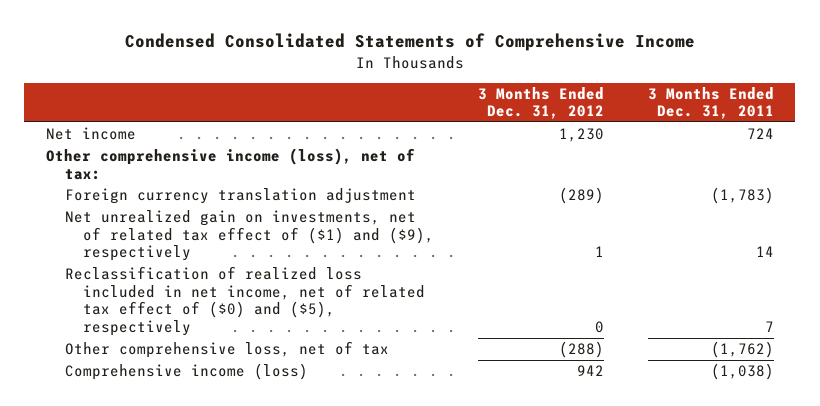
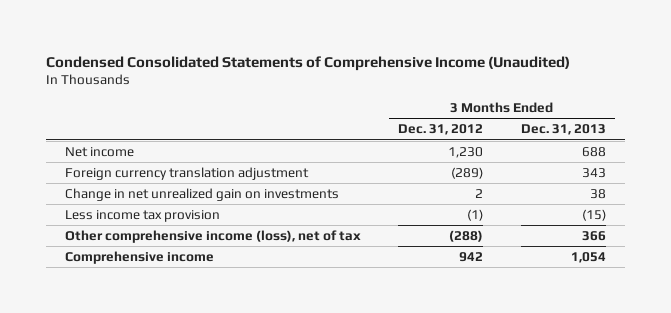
[124,33,695,52] Condensed Consolidated Statements of Comprehensive Income -> [45,55,570,71] Condensed Consolidated Statements of Comprehensive Income (Unaudited)
[647,86,774,120] 3 Months Ended Dec. 31, 2011 -> none
none -> [520,124,606,136] Dec. 31, 2013
[46,148,416,180] Other comprehensive income (loss), net of tax: -> none
[64,210,435,262] Net unrealized gain on investments, net of related tax effect of ($1) and ($9), respectively -> none
[64,266,426,336] Reclassification of realized loss included in net income, net of related tax effect of ($0) and ($5), respectively -> none
none -> [64,187,339,201] Change in net unrealized gain on investments
none -> [64,209,220,222] Less income tax provision
[64,341,389,359] Other comprehensive loss, net of tax -> [64,229,361,243] Other comprehensive income (loss), net of tax
[64,363,308,381] Comprehensive income (loss) -> [64,250,214,264] Comprehensive income

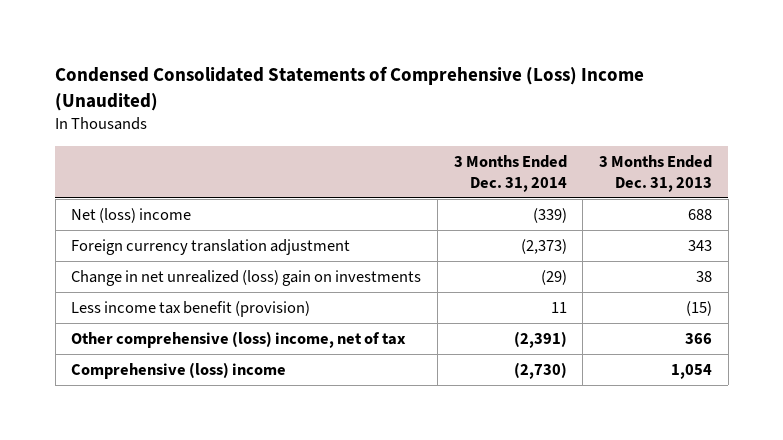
[45,55,570,71] Condensed Consolidated Statements of Comprehensive Income (Unaudited) -> [55,65,645,111] Condensed Consolidated Statements of Comprehensive (Loss) Income (Unaudited)
[398,124,484,136] Dec. 31, 2012 -> none
none -> [453,154,567,193] 3 Months Ended Dec. 31, 2014
[64,146,134,157] Net income -> [71,207,192,223] Net (loss) income
[64,187,339,201] Change in net unrealized gain on investments -> [71,269,422,286] Change in net unrealized (loss) gain on investments
[64,209,220,222] Less income tax provision -> [71,300,311,317] Less income tax benefit (provision)
[64,229,361,243] Other comprehensive income (loss), net of tax -> [71,330,407,348] Other comprehensive (loss) income, net of tax
[64,250,214,264] Comprehensive income -> [71,361,287,379] Comprehensive (loss) income

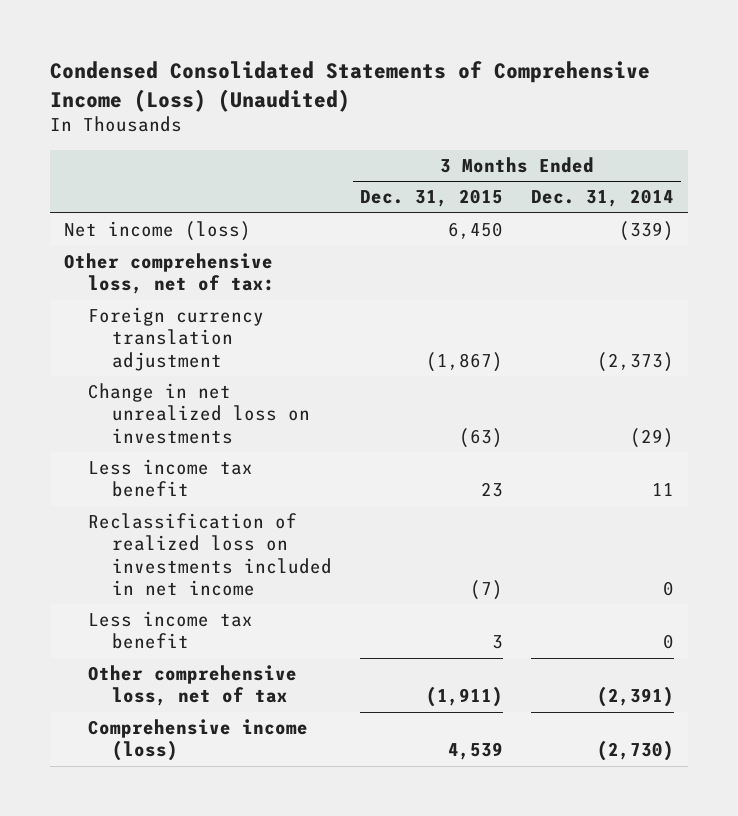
[55,65,645,111] Condensed Consolidated Statements of Comprehensive (Loss) Income (Unaudited) -> [49,61,650,112] Condensed Consolidated Statements of Comprehensive Income (Loss) (Unaudited)
[598,154,712,193] 3 Months Ended Dec. 31, 2013 -> none
none -> [359,189,503,208] Dec. 31, 2015
[71,207,192,223] Net (loss) income -> [63,221,251,242] Net income (loss)
none -> [63,253,275,295] Other comprehensive loss, net of tax:
[71,269,422,286] Change in net unrealized (loss) gain on investments -> [87,383,310,444] Change in net unrealized loss on investments
[71,300,311,317] Less income tax benefit (provision) -> [87,459,253,498] Less income tax benefit
none -> [87,513,332,596] Reclassification of realized loss on investments included in net income
none -> [87,611,253,650] Less income tax benefit
[71,330,407,348] Other comprehensive (loss) income, net of tax -> [87,665,297,707] Other comprehensive loss, net of tax
[71,361,287,379] Comprehensive (loss) income -> [87,719,308,762] Comprehensive income (loss)

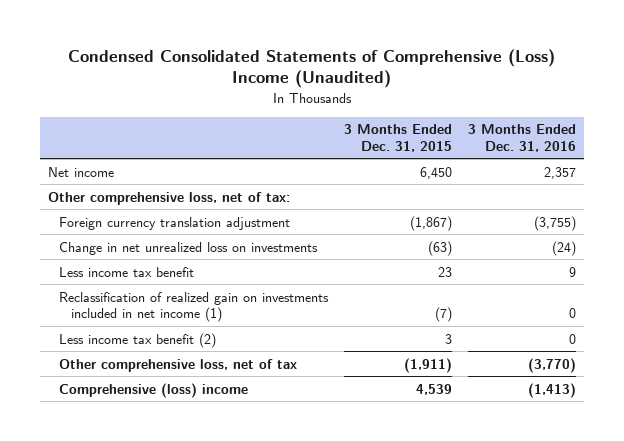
[49,61,650,112] Condensed Consolidated Statements of Comprehensive Income (Loss) (Unaudited) -> [67,48,555,89] Condensed Consolidated Statements of Comprehensive (Loss) Income (Unaudited)
[530,189,674,208] Dec. 31, 2014 -> none
none -> [468,124,577,152] 3 Months Ended Dec. 31, 2016
[63,221,251,242] Net income (loss) -> [47,166,114,177] Net income
[87,513,332,596] Reclassification of realized loss on investments included in net income -> [59,291,330,322] Reclassification of realized gain on investments included in net income (1)
[87,611,253,650] Less income tax benefit -> [59,332,217,348] Less income tax benefit (2)
[87,719,308,762] Comprehensive income (loss) -> [59,382,249,398] Comprehensive (loss) income

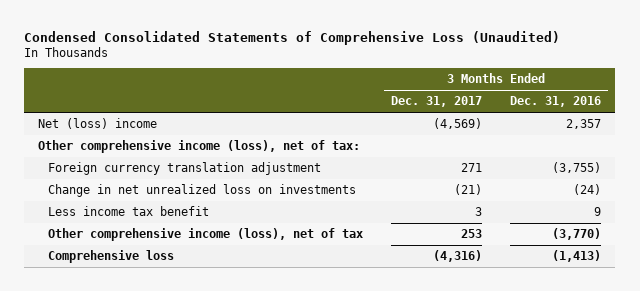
[67,48,555,89] Condensed Consolidated Statements of Comprehensive (Loss) Income (Unaudited) -> [24,30,561,45] Condensed Consolidated Statements of Comprehensive Loss (Unaudited)
[344,124,453,152] 3 Months Ended Dec. 31, 2015 -> none
none -> [390,96,482,108] Dec. 31, 2017
[47,166,114,177] Net income -> [38,118,158,130] Net (loss) income
[47,191,290,205] Other comprehensive loss, net of tax: -> [38,140,361,154] Other comprehensive income (loss), net of tax:
[59,291,330,322] Reclassification of realized gain on investments included in net income (1) -> none
[59,332,217,348] Less income tax benefit (2) -> none
[59,358,298,372] Other comprehensive loss, net of tax -> [47,228,363,242] Other comprehensive income (loss), net of tax
[59,382,249,398] Comprehensive (loss) income -> [47,250,174,264] Comprehensive loss

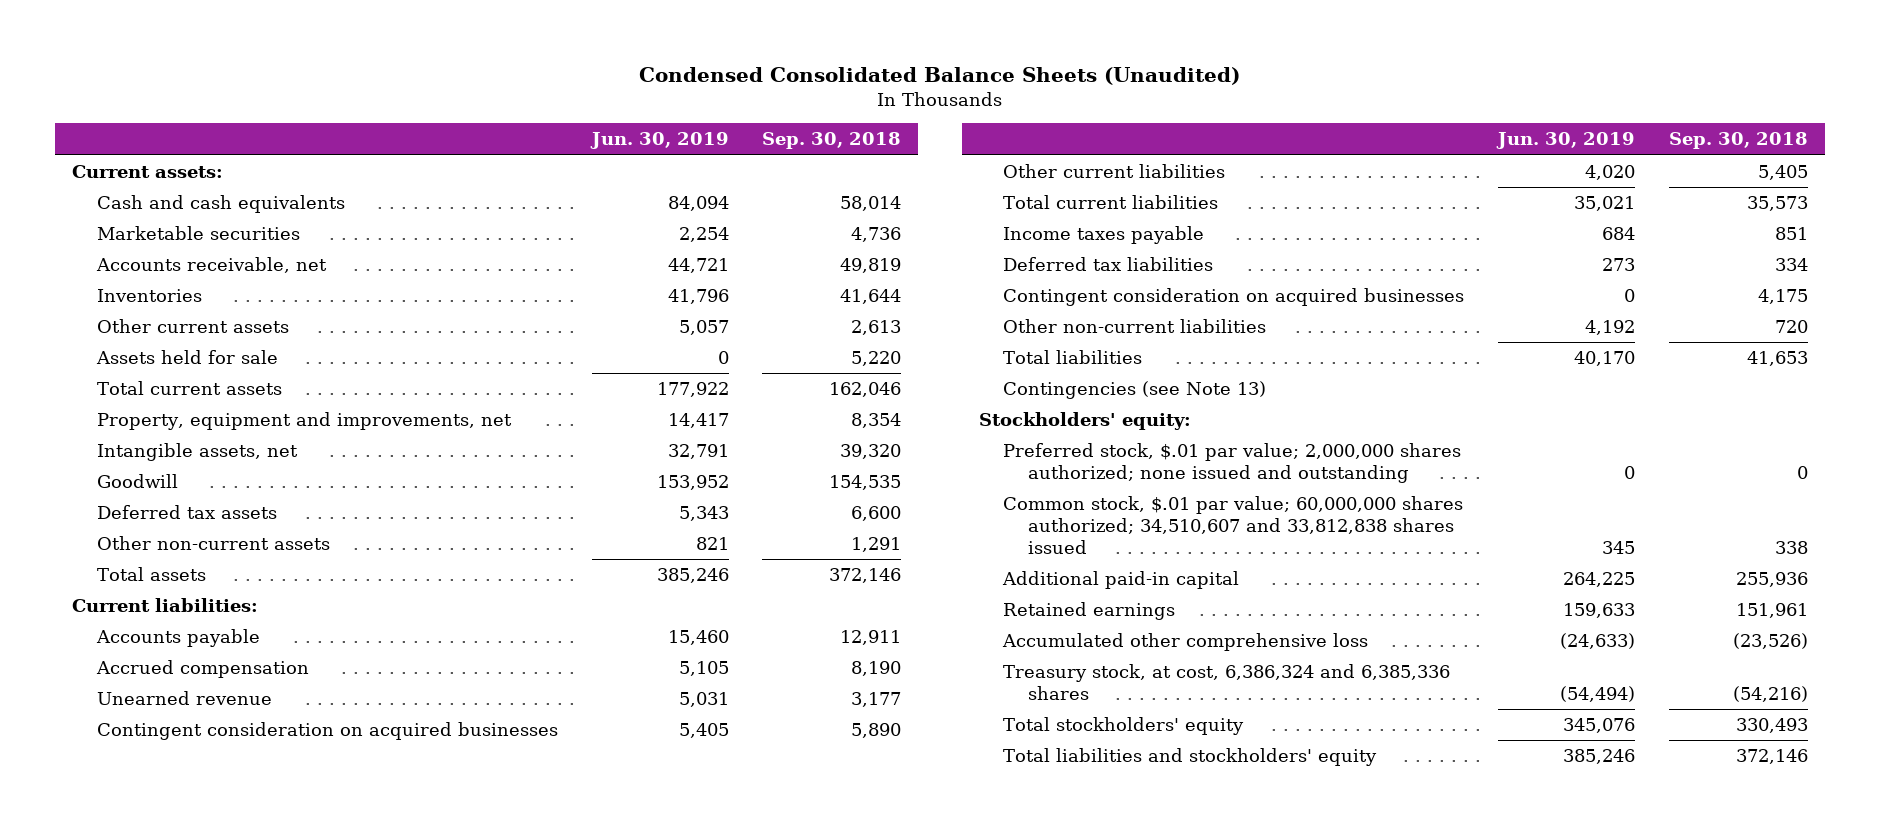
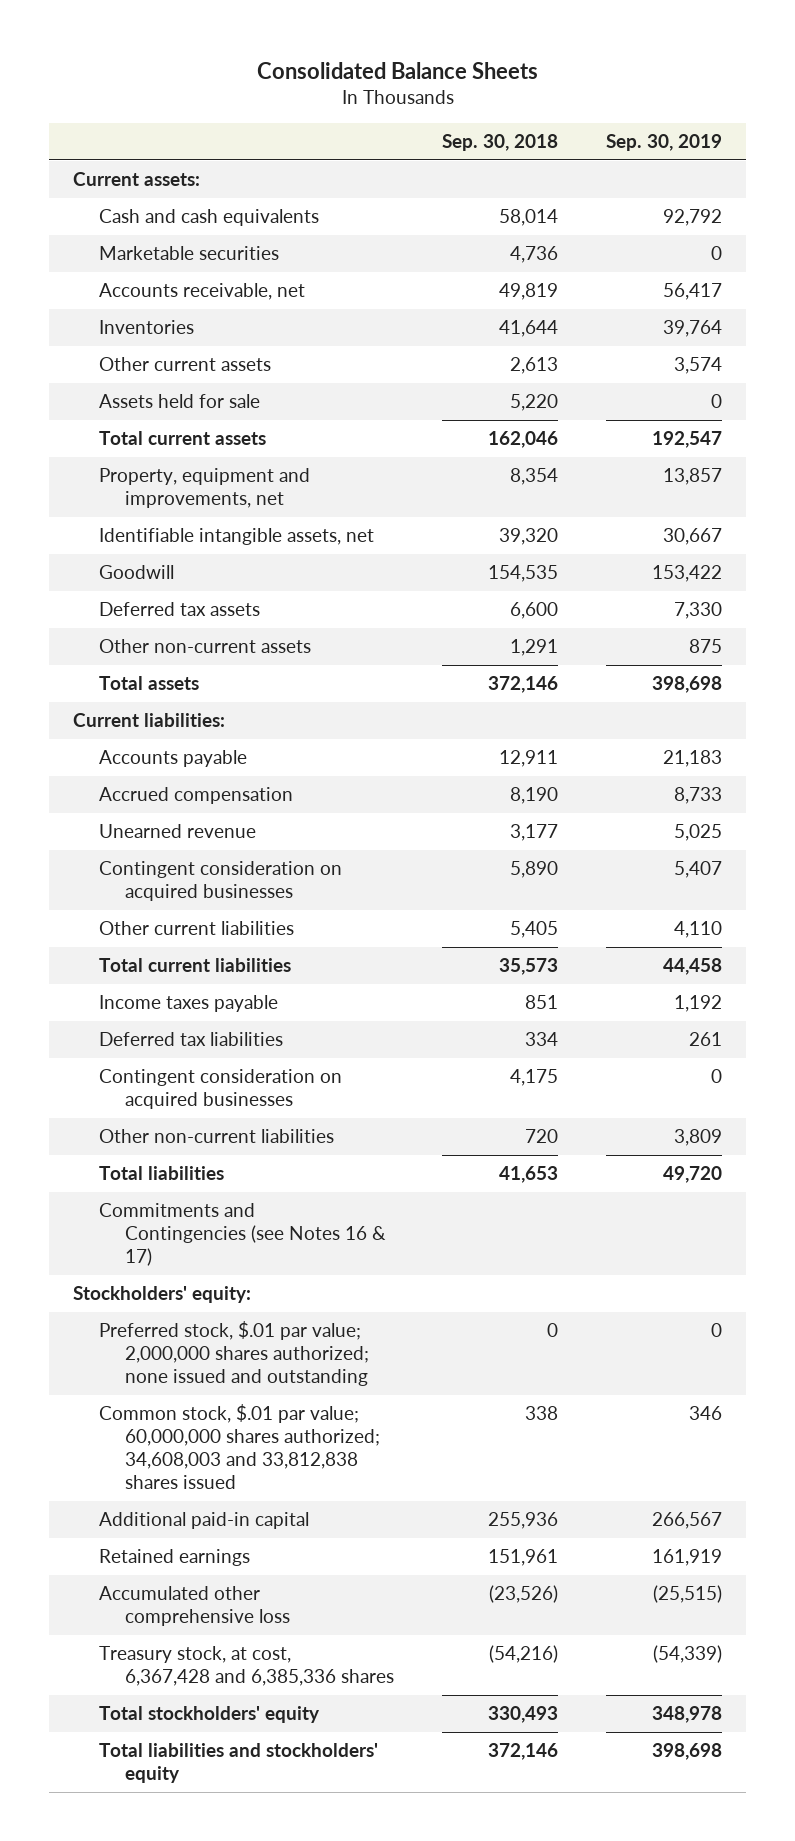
[639,67,1241,86] Condensed Consolidated Balance Sheets (Unaudited) -> [256,61,538,79] Consolidated Balance Sheets
[589,132,729,150] Jun. 30, 2019 -> none
none -> [605,134,722,152] Sep. 30, 2019
[96,443,298,462] Intangible assets, net -> [99,528,375,546] Identifiable intangible assets, net
[1003,381,1267,400] Contingencies (see Note 13) -> [99,1203,387,1267] Commitments and Contingencies (see Notes 16 & 17)
[1003,496,1464,554] Common stock, $.01 par value; 60,000,000 shares authorized; 34,510,607 and 33,812,838 shares issued -> [99,1404,381,1489] Common stock, $.01 par value; 60,000,000 shares authorized; 34,608,003 and 33,812,838 shares issued
[1003,664,1451,700] Treasury stock, at cost, 6,386,324 and 6,385,336 shares -> [99,1646,395,1687] Treasury stock, at cost, 6,367,428 and 6,385,336 shares

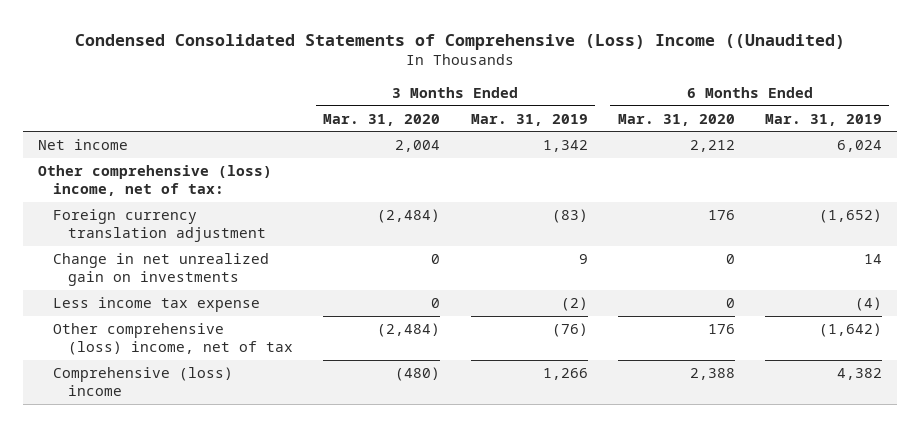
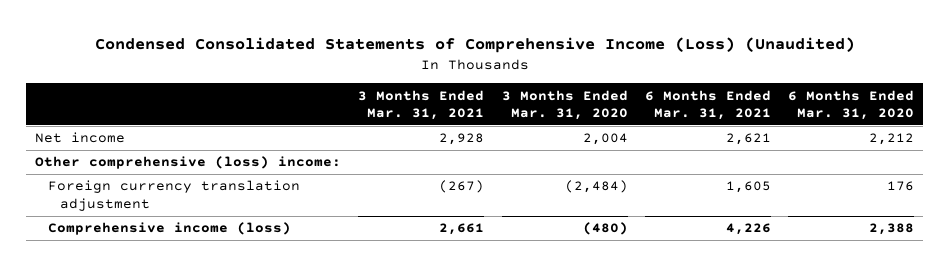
[75,33,846,50] Condensed Consolidated Statements of Comprehensive (Loss) Income ((Unaudited) -> [94,36,855,53] Condensed Consolidated Statements of Comprehensive Income (Loss) (Unaudited)
[470,113,588,126] Mar. 31, 2019 -> none
[764,113,882,126] Mar. 31, 2019 -> none
none -> [358,89,485,121] 3 Months Ended Mar. 31, 2021
none -> [644,89,771,121] 6 Months Ended Mar. 31, 2021
[38,165,273,197] Other comprehensive (loss) income, net of tax: -> [34,156,341,170] Other comprehensive (loss) income:
[53,253,270,287] Change in net unrealized gain on investments -> none
[53,297,261,313] Less income tax expense -> none
[53,323,294,356] Other comprehensive (loss) income, net of tax -> none
[53,367,234,397] Comprehensive (loss) income -> [47,222,291,236] Comprehensive income (loss)

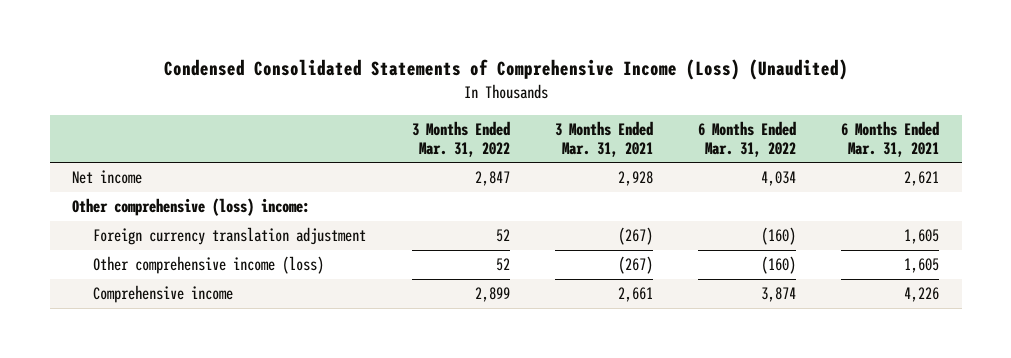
[501,89,628,121] 3 Months Ended Mar. 31, 2020 -> none
[788,89,915,121] 6 Months Ended Mar. 31, 2020 -> none
none -> [411,120,510,157] 3 Months Ended Mar. 31, 2022
none -> [697,120,796,157] 6 Months Ended Mar. 31, 2022
none -> [93,256,325,275] Other comprehensive income (loss)
[47,222,291,236] Comprehensive income (loss) -> [93,285,234,304] Comprehensive income

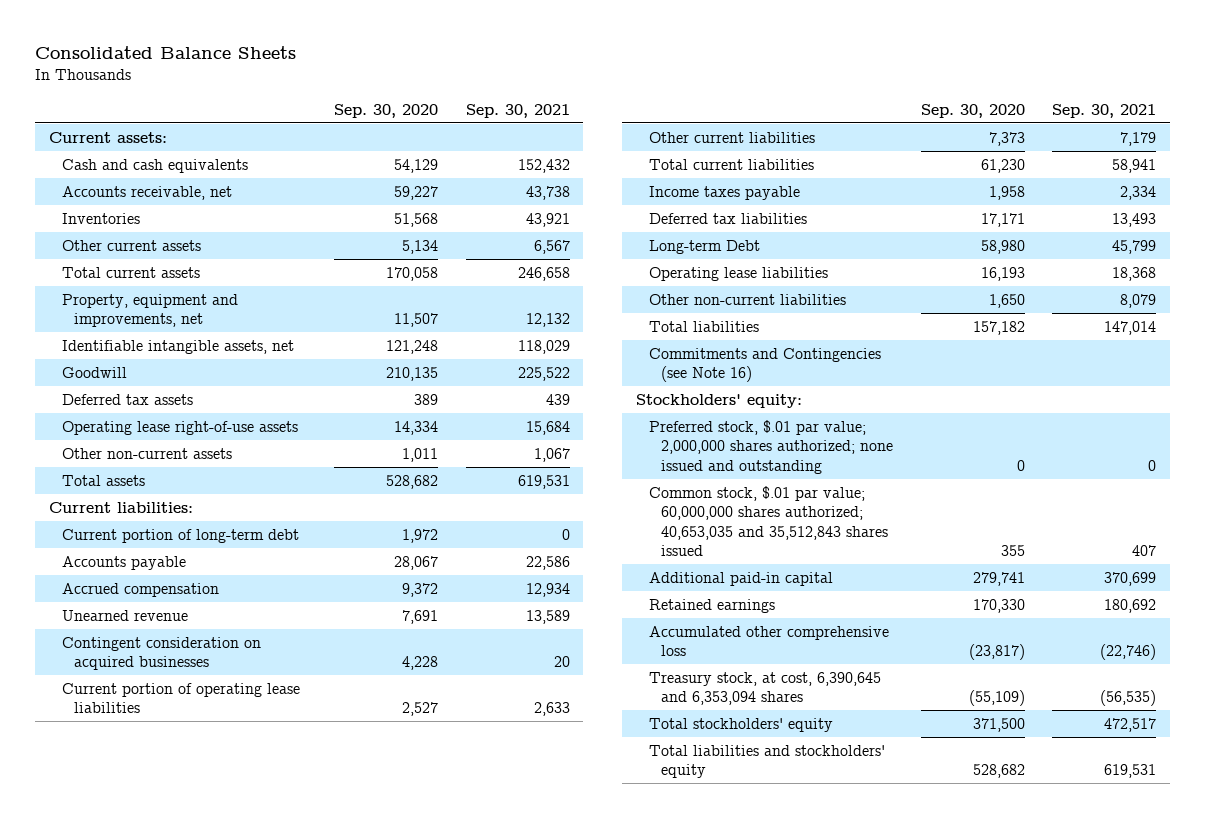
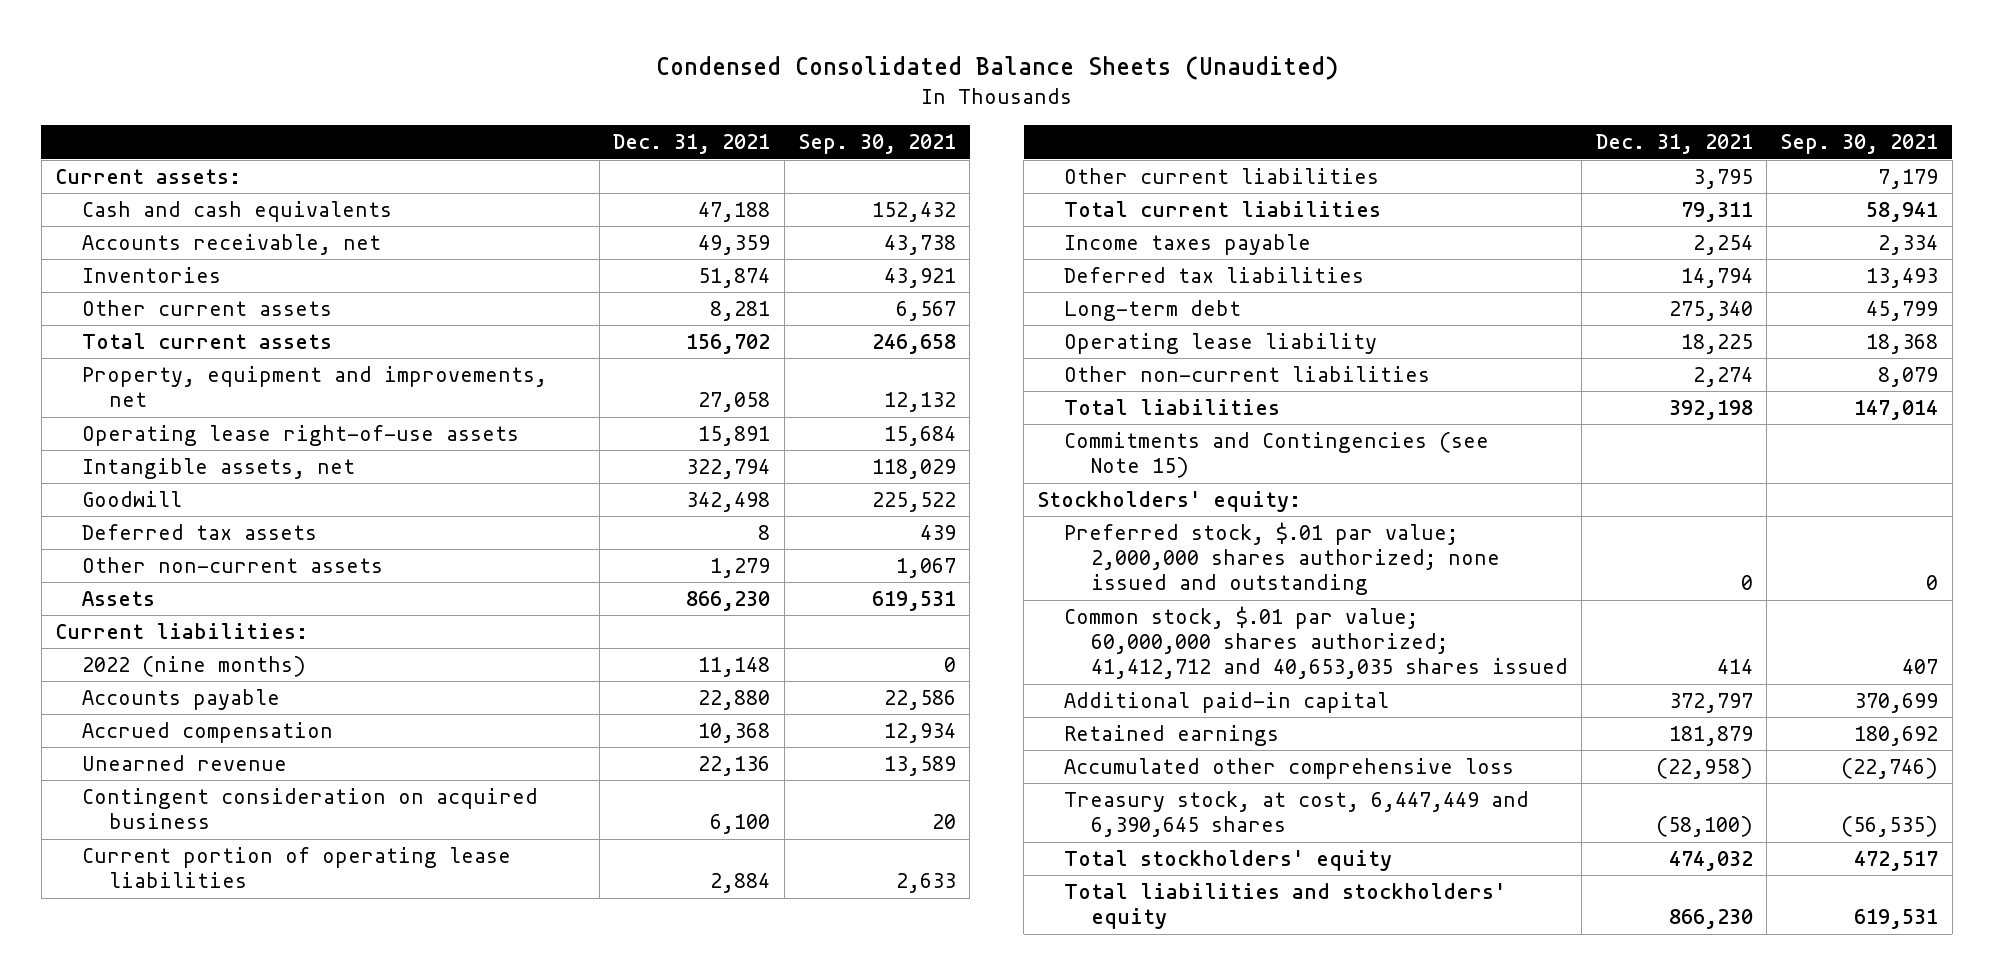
[35,46,297,60] Consolidated Balance Sheets -> [655,55,1338,80] Condensed Consolidated Balance Sheets (Unaudited)
[333,103,438,118] Sep. 30, 2020 -> none
none -> [613,134,771,155] Dec. 31, 2021
[61,420,298,435] Operating lease right-of-use assets -> [81,425,519,447] Operating lease right-of-use assets
[61,339,294,354] Identifiable intangible assets, net -> [81,458,355,480] Intangible assets, net
[61,474,145,486] Total assets -> [81,591,155,607] Assets
[61,528,299,543] Current portion of long-term debt -> [81,656,306,678] 2022 (nine months)
[61,636,261,671] Contingent consideration on acquired businesses -> [81,788,538,830] Contingent consideration on acquired business
[648,239,760,254] Long-term Debt -> [1064,300,1242,322] Long-term debt
[648,266,828,281] Operating lease liabilities -> [1064,333,1378,355] Operating lease liability
[648,347,881,383] Commitments and Contingencies (see Note 16) -> [1064,432,1490,479] Commitments and Contingencies (see Note 15)
[648,485,889,557] Common stock, $.01 par value; 60,000,000 shares authorized; 40,653,035 and 35,512,843 shares issued -> [1064,606,1569,680] Common stock, $.01 par value; 60,000,000 shares authorized; 41,412,712 and 40,653,035 shares issued
[648,671,881,706] Treasury stock, at cost, 6,390,645 and 6,353,094 shares -> [1064,791,1530,838] Treasury stock, at cost, 6,447,449 and 6,390,645 shares

